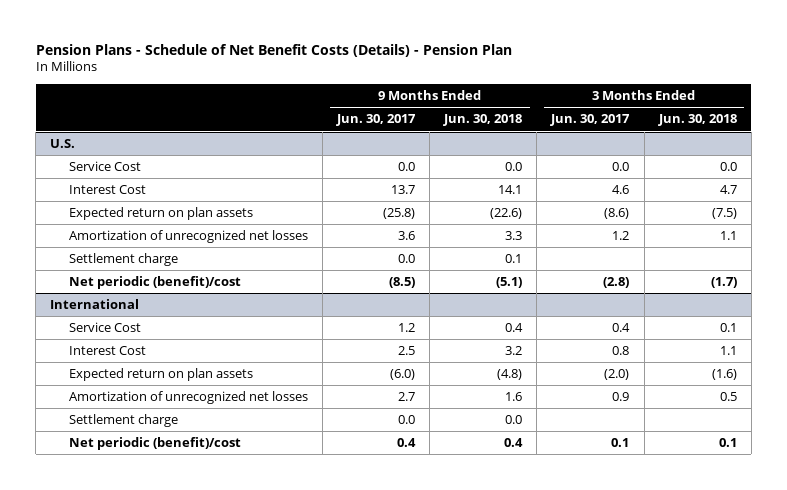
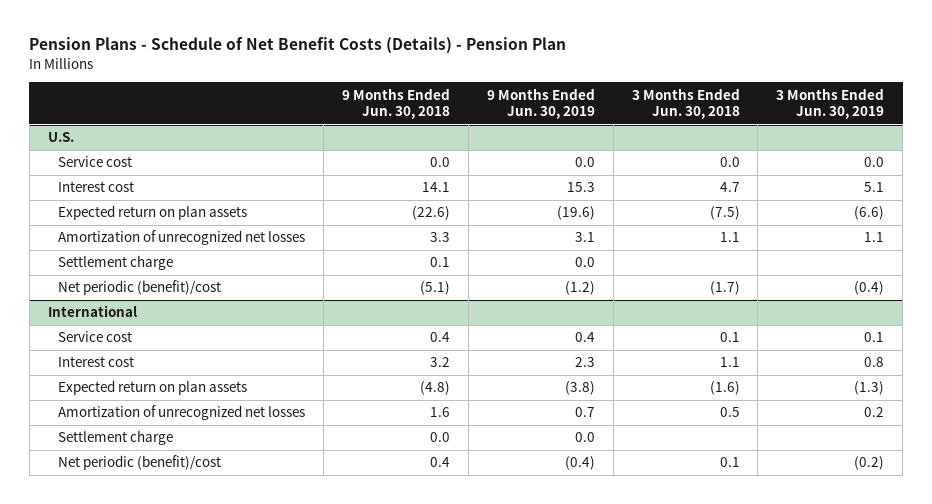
[336,114,417,127] Jun. 30, 2017 -> none
[550,114,631,127] Jun. 30, 2017 -> none
none -> [486,87,595,120] 9 Months Ended Jun. 30, 2019
none -> [776,87,885,120] 3 Months Ended Jun. 30, 2019
[68,161,141,172] Service Cost -> [57,156,132,168] Service cost
[68,185,146,195] Interest Cost -> [57,181,134,193] Interest cost
[68,322,141,333] Service Cost -> [57,331,132,343] Service cost
[68,346,146,356] Interest Cost -> [57,356,134,368] Interest cost

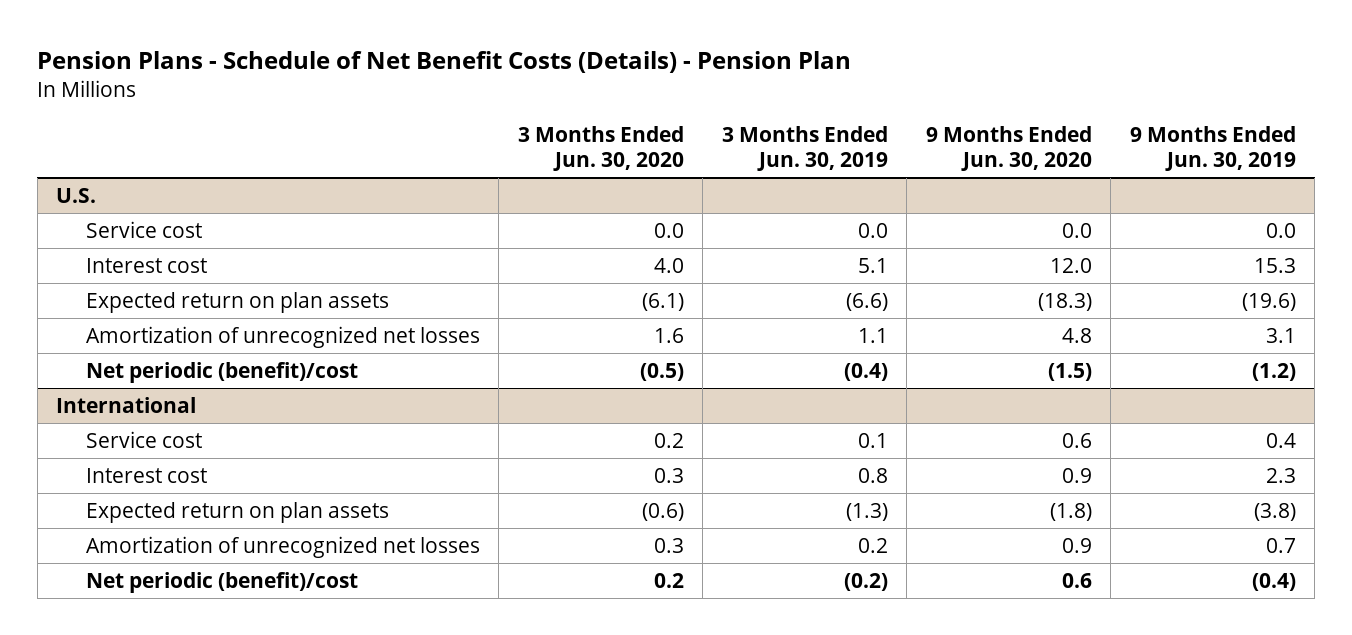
[341,87,450,120] 9 Months Ended Jun. 30, 2018 -> none
[631,87,740,120] 3 Months Ended Jun. 30, 2018 -> none
none -> [517,126,684,171] 3 Months Ended Jun. 30, 2020
none -> [925,126,1092,171] 9 Months Ended Jun. 30, 2020
[57,255,173,271] Settlement charge -> none
[57,430,173,446] Settlement charge -> none

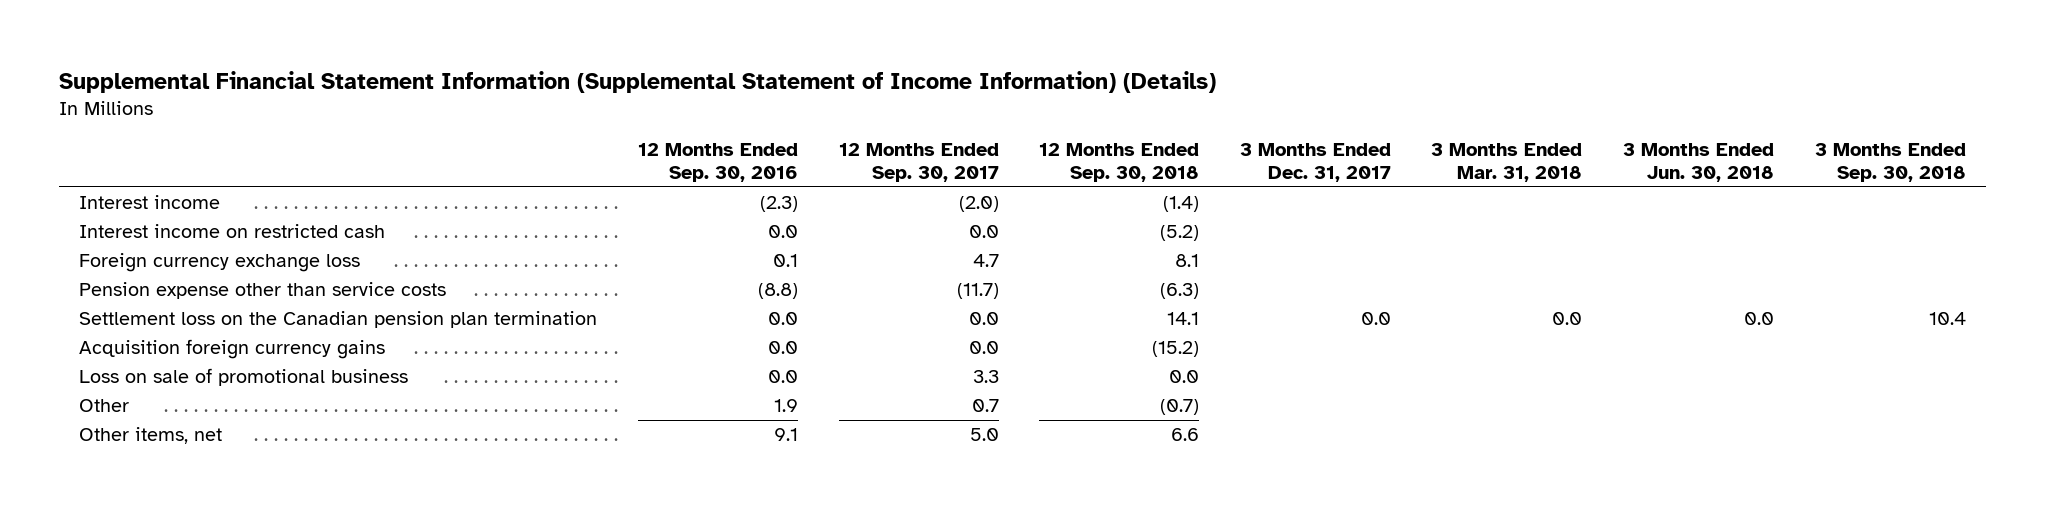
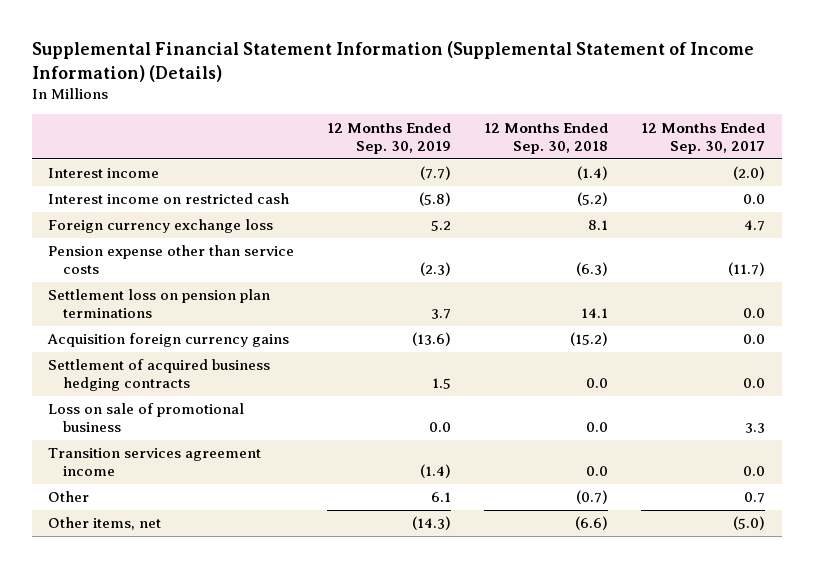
[637,142,798,182] 12 Months Ended Sep. 30, 2016 -> none
[1239,142,1391,182] 3 Months Ended Dec. 31, 2017 -> none
[1431,142,1583,182] 3 Months Ended Mar. 31, 2018 -> none
[1623,142,1775,182] 3 Months Ended Jun. 30, 2018 -> none
[1814,142,1966,182] 3 Months Ended Sep. 30, 2018 -> none
none -> [327,122,452,154] 12 Months Ended Sep. 30, 2019
[79,311,598,329] Settlement loss on the Canadian pension plan termination -> [48,289,271,319] Settlement loss on pension plan terminations
none -> [48,359,271,392] Settlement of acquired business hedging contracts
none -> [48,448,262,477] Transition services agreement income
[969,428,999,442] 5.0 -> [733,516,766,531] (5.0)
[1171,428,1200,442] 6.6 -> [575,516,609,531] (6.6)

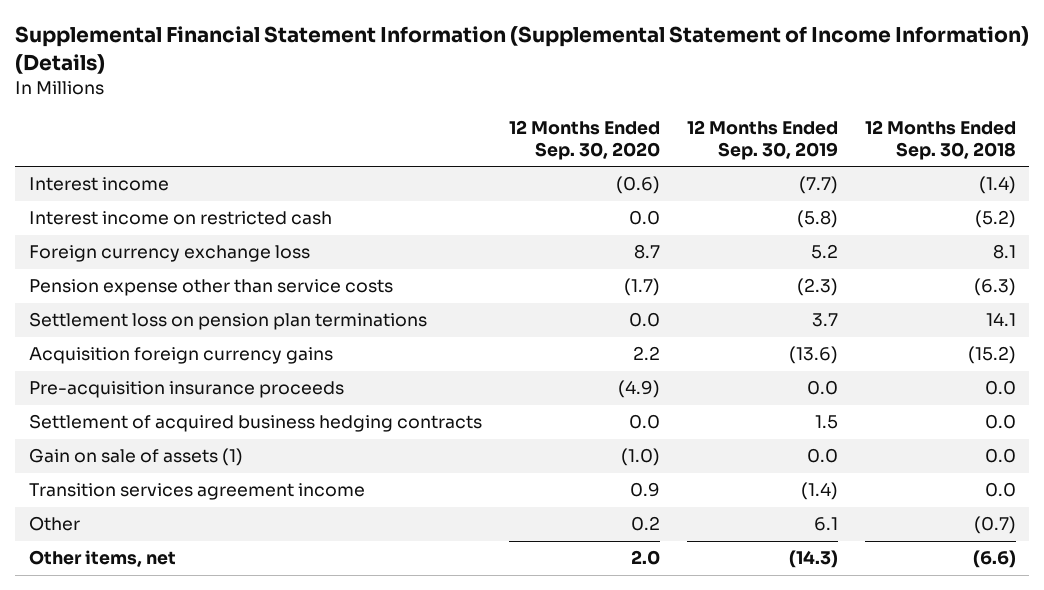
[641,122,766,154] 12 Months Ended Sep. 30, 2017 -> none
none -> [508,120,660,161] 12 Months Ended Sep. 30, 2020
none -> [28,381,344,399] Pre-acquisition insurance proceeds
[48,403,245,433] Loss on sale of promotional business -> [28,448,243,467] Gain on sale of assets (1)

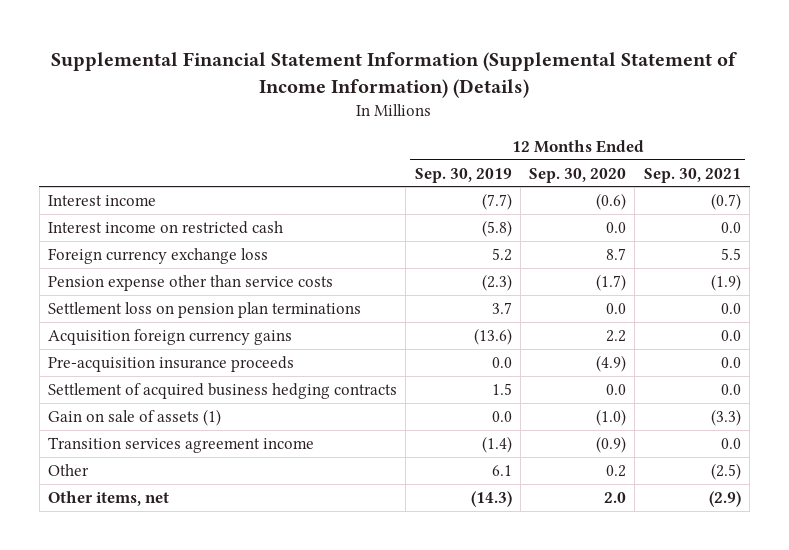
[864,120,1016,161] 12 Months Ended Sep. 30, 2018 -> none
none -> [643,167,741,183] Sep. 30, 2021
[629,482,660,498] 0.9 -> [596,435,627,453] (0.9)

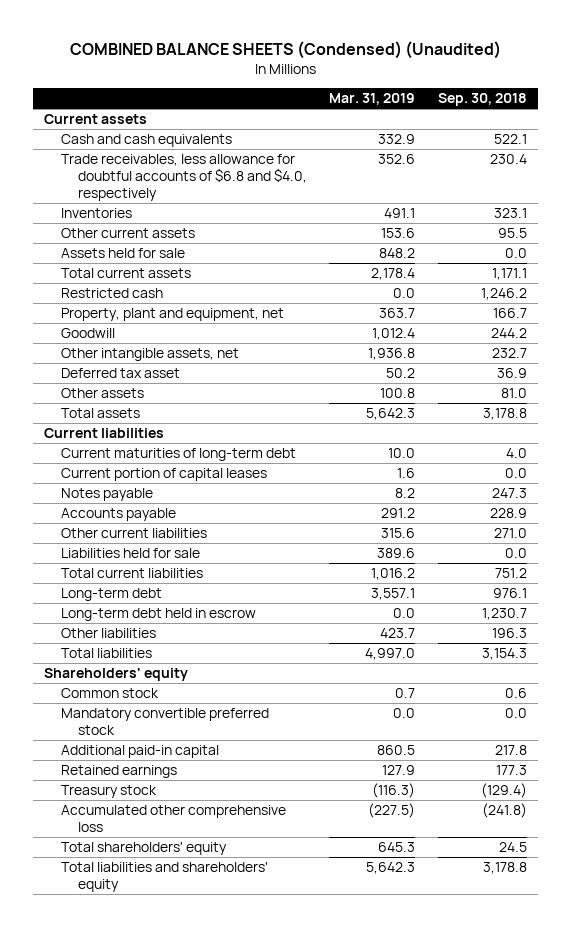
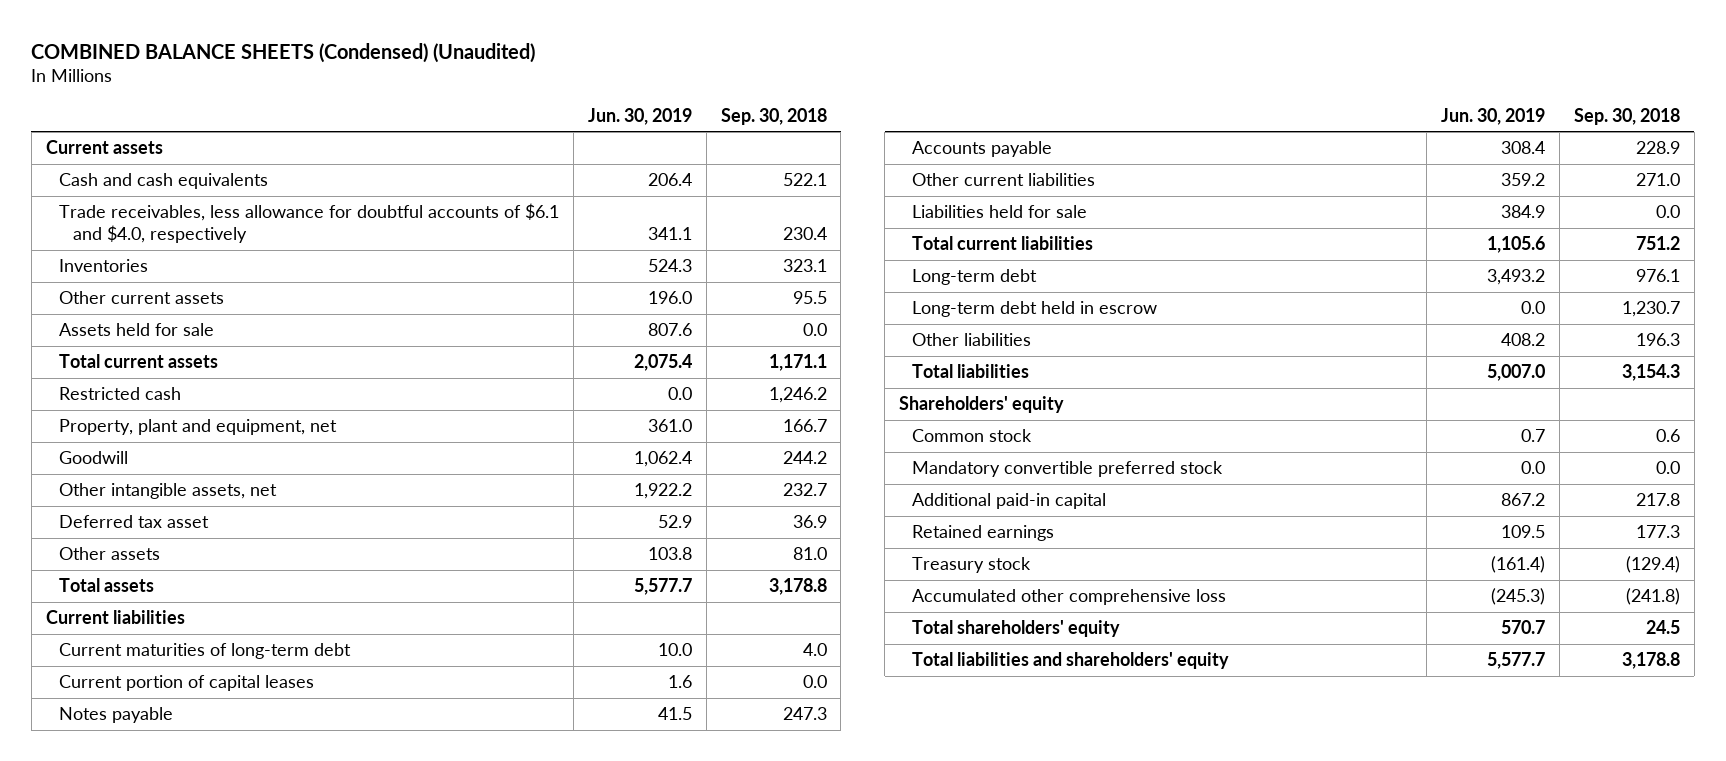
[329,93,416,106] Mar. 31, 2019 -> none
none -> [587,107,692,125] Jun. 30, 2019
[61,154,307,201] Trade receivables, less allowance for doubtful accounts of $6.8 and $4.0, respectively -> [59,203,560,243] Trade receivables, less allowance for doubtful accounts of $6.1 and $4.0, respectively

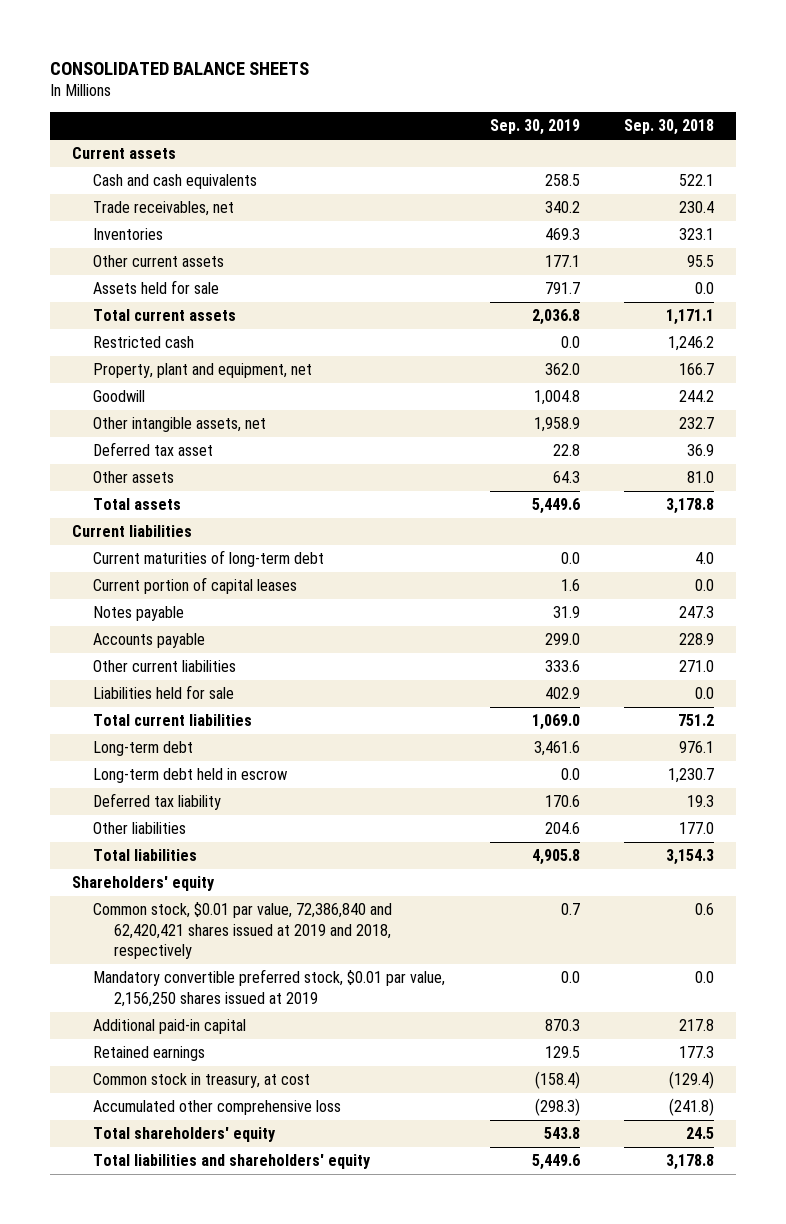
[31,42,536,63] COMBINED BALANCE SHEETS (Condensed) (Unaudited) -> [49,61,309,75] CONSOLIDATED BALANCE SHEETS
[587,107,692,125] Jun. 30, 2019 -> none
none -> [489,119,580,136] Sep. 30, 2019
[59,203,560,243] Trade receivables, less allowance for doubtful accounts of $6.1 and $4.0, respectively -> [93,201,235,217] Trade receivables, net
none -> [93,793,222,811] Deferred tax liability
[1635,333,1680,347] 196.3 -> [679,822,715,835] 177.0
[912,461,1224,478] Mandatory convertible preferred stock -> none
[912,429,1033,443] Common stock -> [93,902,393,960] Common stock, $0.01 par value, 72,386,840 and 62,420,421 shares issued at 2019 and 2018, respectively
none -> [93,969,446,1007] Mandatory convertible preferred stock, $0.01 par value, 2,156,250 shares issued at 2019
[912,557,1032,574] Treasury stock -> [93,1073,311,1089] Common stock in treasury, at cost

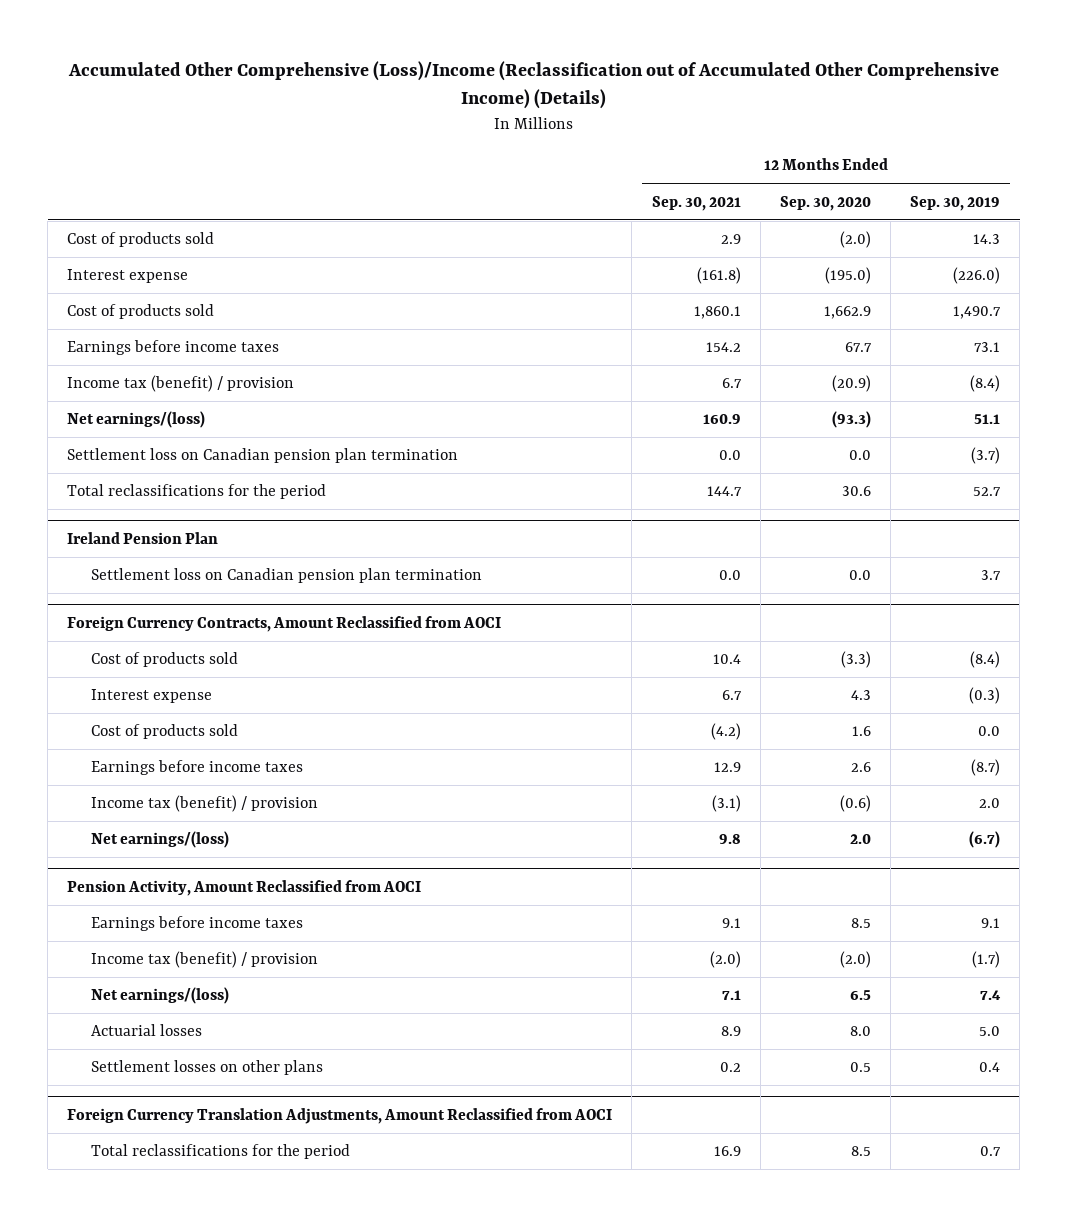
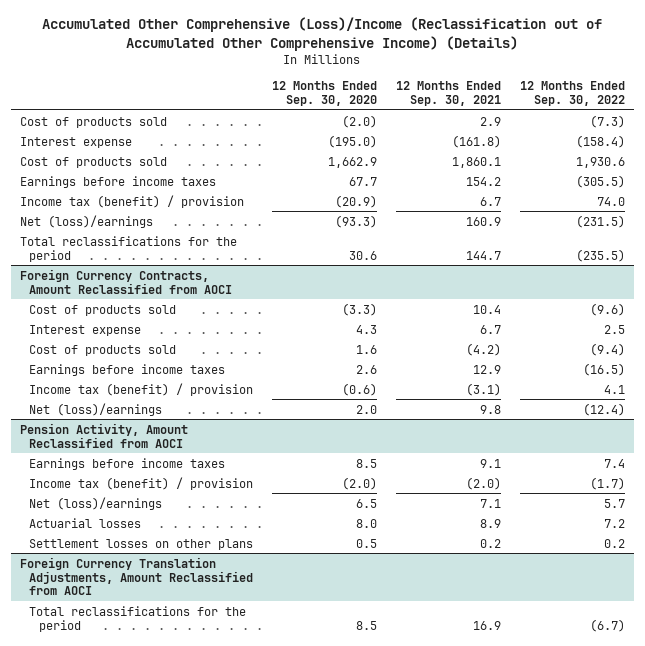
[910,195,1001,211] Sep. 30, 2019 -> none
none -> [519,81,625,107] 12 Months Ended Sep. 30, 2022
[67,448,459,464] Settlement loss on Canadian pension plan termination -> none
[67,411,206,429] Net earnings/(loss) -> [20,214,154,228] Net (loss)/earnings
[67,531,219,544] Ireland Pension Plan -> none
[91,568,483,584] Settlement loss on Canadian pension plan termination -> none
[91,831,230,849] Net earnings/(loss) -> [29,402,163,416] Net (loss)/earnings
[91,987,230,1005] Net earnings/(loss) -> [29,496,163,510] Net (loss)/earnings

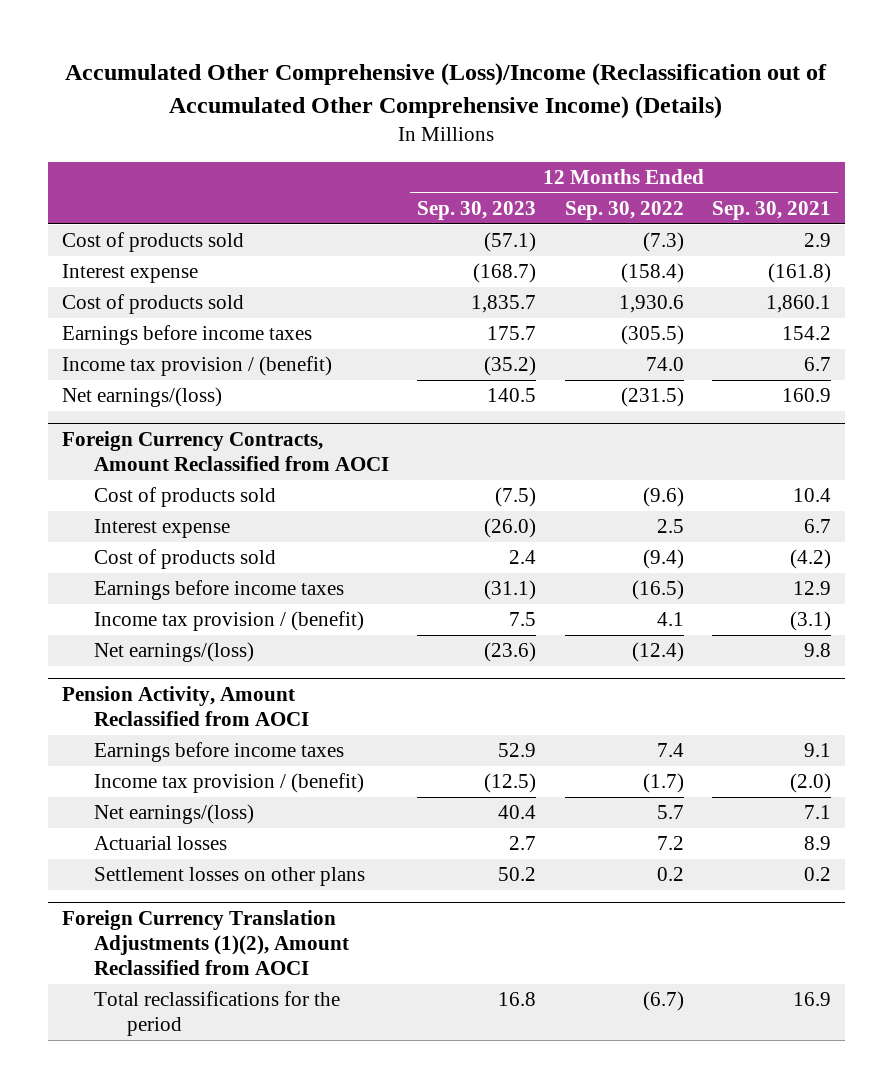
[272,81,378,107] 12 Months Ended Sep. 30, 2020 -> none
none -> [417,201,537,221] Sep. 30, 2023
[20,235,238,262] Total reclassifications for the period -> none
[20,194,245,208] Income tax (benefit) / provision -> [61,356,332,377] Income tax provision / (benefit)
[20,214,154,228] Net (loss)/earnings -> [61,387,222,408] Net earnings/(loss)
[29,382,254,396] Income tax (benefit) / provision -> [94,611,365,632] Income tax provision / (benefit)
[29,402,163,416] Net (loss)/earnings -> [94,642,255,663] Net earnings/(loss)
[29,476,254,490] Income tax (benefit) / provision -> [94,773,365,794] Income tax provision / (benefit)
[29,496,163,510] Net (loss)/earnings -> [94,804,255,825] Net earnings/(loss)
[20,556,254,596] Foreign Currency Translation Adjustments, Amount Reclassified from AOCI -> [61,909,350,976] Foreign Currency Translation Adjustments (1)(2), Amount Reclassified from AOCI

